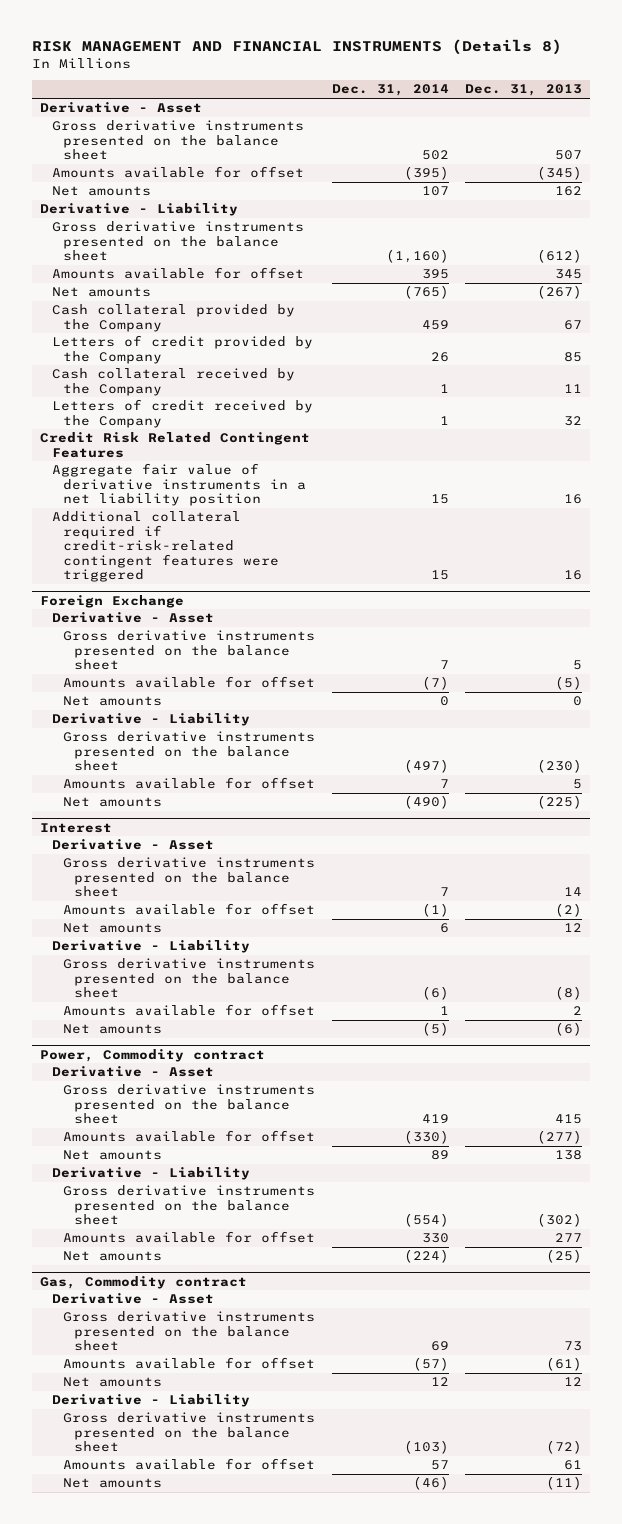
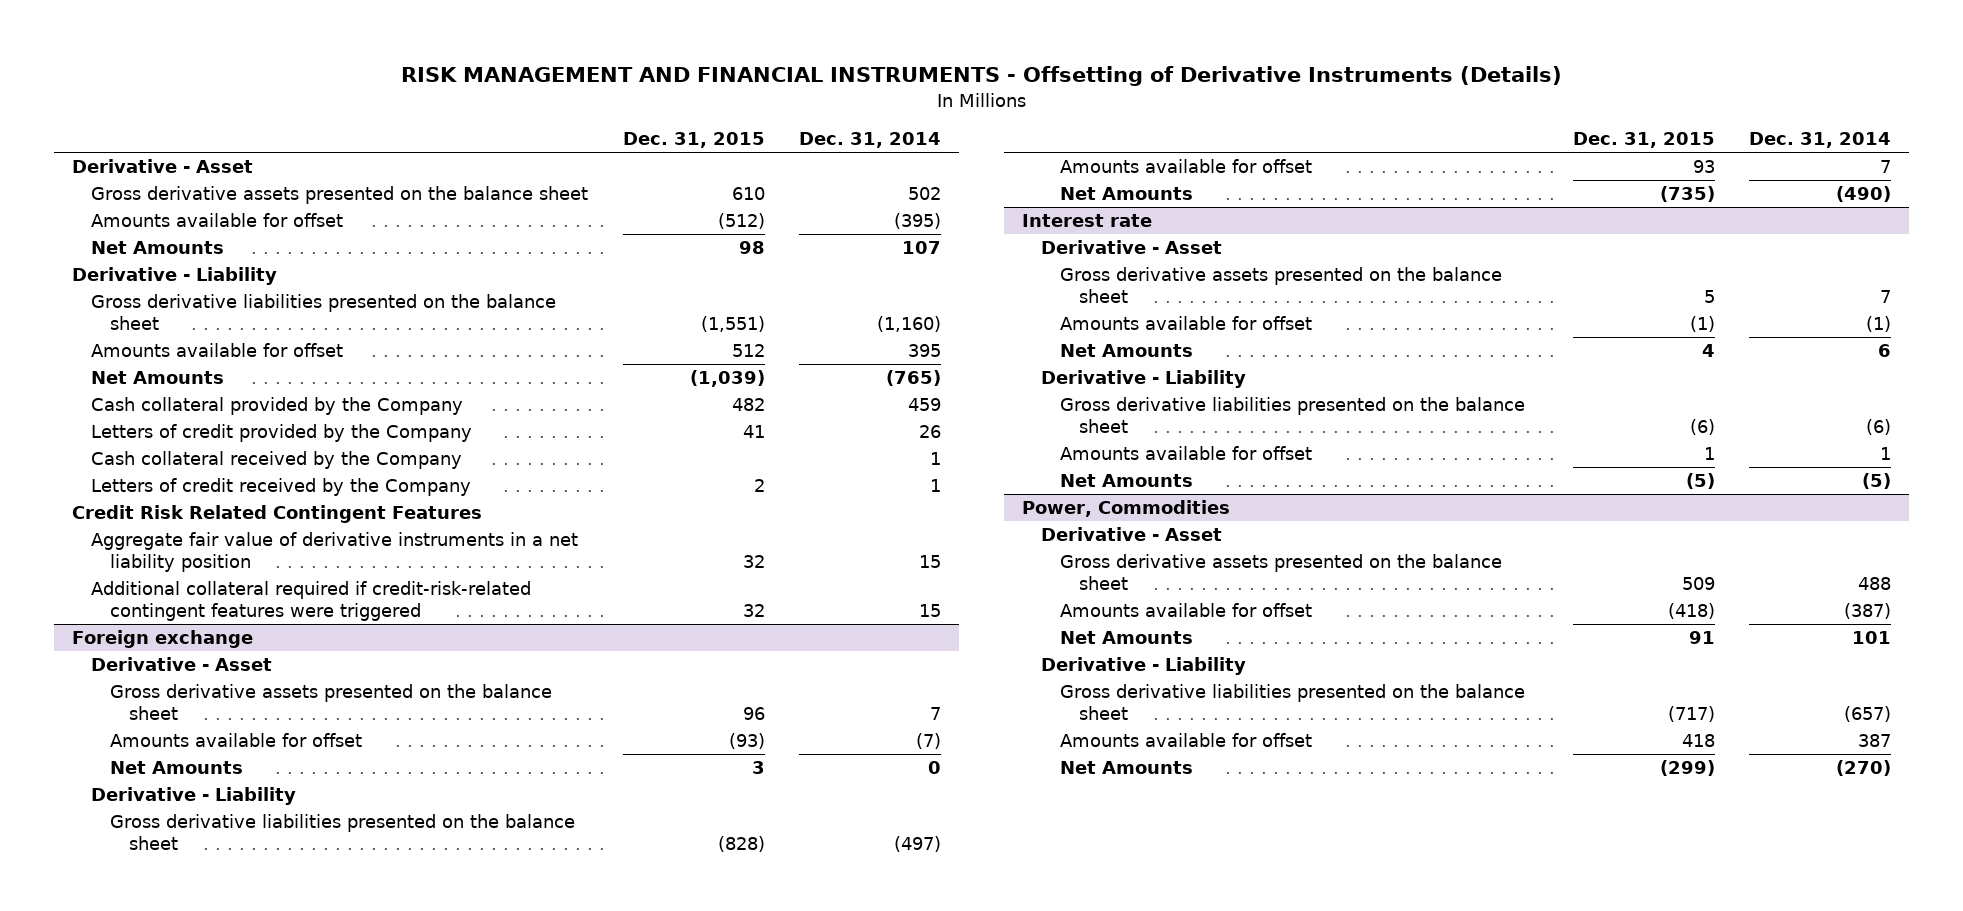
[31,39,562,56] RISK MANAGEMENT AND FINANCIAL INSTRUMENTS (Details 8) -> [400,66,1562,87] RISK MANAGEMENT AND FINANCIAL INSTRUMENTS - Offsetting of Derivative Instruments (Details)
[465,84,583,97] Dec. 31, 2013 -> none
none -> [622,132,765,149] Dec. 31, 2015
[51,120,304,161] Gross derivative instruments presented on the balance sheet -> [90,186,588,205] Gross derivative assets presented on the balance sheet
[51,186,151,197] Net amounts -> [90,241,224,255] Net Amounts
[51,221,304,262] Gross derivative instruments presented on the balance sheet -> [90,294,556,331] Gross derivative liabilities presented on the balance sheet
[51,287,151,298] Net amounts -> [90,371,224,385] Net Amounts
[40,594,185,608] Foreign Exchange -> [71,630,253,649] Foreign exchange
[63,630,316,671] Gross derivative instruments presented on the balance sheet -> [110,684,553,721] Gross derivative assets presented on the balance sheet
[63,696,163,707] Net amounts -> [110,761,244,775] Net Amounts
[63,731,316,772] Gross derivative instruments presented on the balance sheet -> [110,814,576,851] Gross derivative liabilities presented on the balance sheet
[63,797,163,808] Net amounts -> [1060,187,1194,201] Net Amounts
[40,822,113,833] Interest -> [1021,214,1152,228] Interest rate
[63,857,316,898] Gross derivative instruments presented on the balance sheet -> [1060,267,1503,304] Gross derivative assets presented on the balance sheet
[63,923,163,934] Net amounts -> [1060,344,1194,358] Net Amounts
[63,958,316,999] Gross derivative instruments presented on the balance sheet -> [1060,397,1526,434] Gross derivative liabilities presented on the balance sheet
[40,1048,266,1062] Power, Commodity contract -> none
[51,1066,214,1078] Derivative - Asset -> none
[63,1084,316,1125] Gross derivative instruments presented on the balance sheet -> none
[63,1130,316,1143] Amounts available for offset -> none
[63,1150,163,1161] Net amounts -> none
[51,1167,250,1181] Derivative - Liability -> none
[63,1185,316,1226] Gross derivative instruments presented on the balance sheet -> none
[63,1231,316,1244] Amounts available for offset -> none
[63,1251,163,1262] Net amounts -> none
[40,1275,248,1289] Gas, Commodity contract -> none
[63,1024,163,1035] Net amounts -> [1060,474,1194,488] Net Amounts
none -> [1021,500,1230,518] Power, Commodities
[63,1311,316,1352] Gross derivative instruments presented on the balance sheet -> [1060,554,1503,591] Gross derivative assets presented on the balance sheet
[430,1341,449,1352] 69 -> [1858,577,1892,591] 488
[412,1357,449,1372] (57) -> [1844,603,1892,620] (387)
[63,1377,163,1388] Net amounts -> [1060,631,1194,645] Net Amounts
[430,1377,449,1387] 12 -> [1852,631,1892,645] 101
[63,1412,316,1453] Gross derivative instruments presented on the balance sheet -> [1060,684,1526,721] Gross derivative liabilities presented on the balance sheet
[403,1440,449,1455] (103) -> [1844,706,1892,723] (657)
[430,1460,449,1471] 57 -> [1858,734,1892,748] 387
[63,1478,163,1489] Net amounts -> [1060,761,1194,775] Net Amounts
[412,1476,449,1491] (46) -> [1836,760,1892,777] (270)

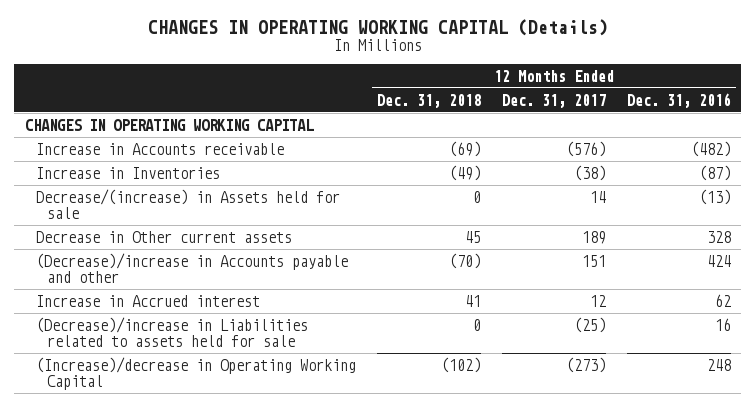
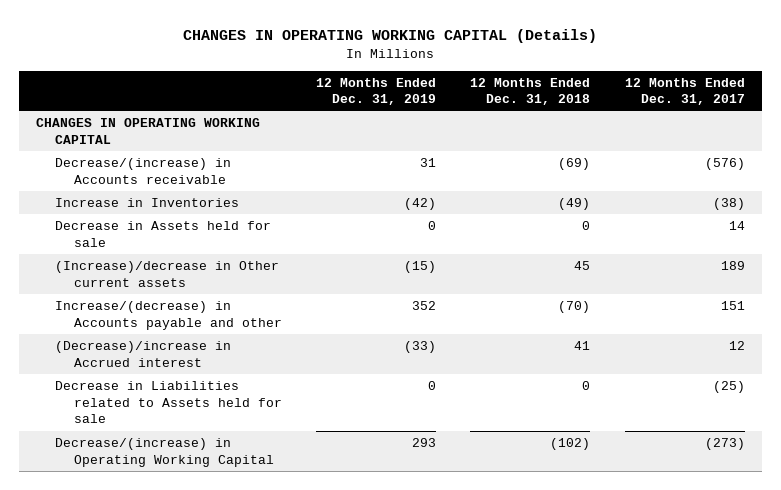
[626,92,731,108] Dec. 31, 2016 -> none
none -> [316,77,437,106] 12 Months Ended Dec. 31, 2019
[35,142,284,155] Increase in Accounts receivable -> [55,157,232,184] Decrease/(increase) in Accounts receivable
[35,188,340,220] Decrease/(increase) in Assets held for sale -> [55,220,272,247] Decrease in Assets held for sale
[35,230,292,243] Decrease in Other current assets -> [55,260,280,287] (Increase)/decrease in Other current assets
[35,252,348,284] (Decrease)/increase in Accounts payable and other -> [55,300,283,330] Increase/(decrease) in Accounts payable and other
[35,294,260,307] Increase in Accrued interest -> [55,340,232,367] (Decrease)/increase in Accrued interest
[35,316,308,348] (Decrease)/increase in Liabilities related to assets held for sale -> [55,380,283,424] Decrease in Liabilities related to Assets held for sale
[35,356,356,391] (Increase)/decrease in Operating Working Capital -> [55,437,275,467] Decrease/(increase) in Operating Working Capital

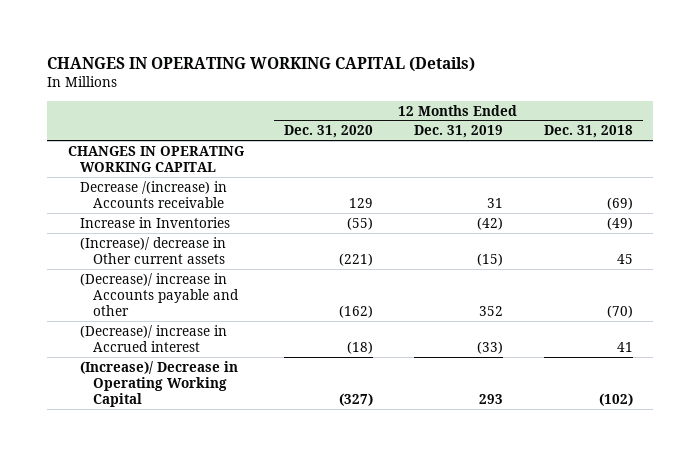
[624,77,745,106] 12 Months Ended Dec. 31, 2017 -> none
none -> [284,125,374,139] Dec. 31, 2020
[55,157,232,184] Decrease/(increase) in Accounts receivable -> [80,180,228,209] Decrease /(increase) in Accounts receivable
[55,220,272,247] Decrease in Assets held for sale -> none
[55,380,283,424] Decrease in Liabilities related to Assets held for sale -> none
[55,260,280,287] (Increase)/decrease in Other current assets -> [80,236,227,265] (Increase)/ decrease in Other current assets
[55,300,283,330] Increase/(decrease) in Accounts payable and other -> [80,272,240,317] (Decrease)/ increase in Accounts payable and other
[55,340,232,367] (Decrease)/increase in Accrued interest -> [80,324,228,353] (Decrease)/ increase in Accrued interest
[55,437,275,467] Decrease/(increase) in Operating Working Capital -> [80,360,239,408] (Increase)/ Decrease in Operating Working Capital

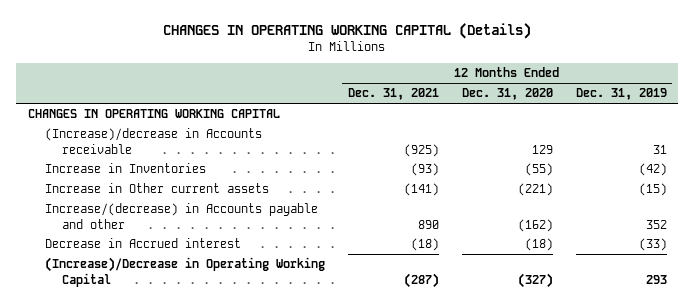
[543,125,633,139] Dec. 31, 2018 -> none
none -> [347,88,439,101] Dec. 31, 2021
[80,180,228,209] Decrease /(increase) in Accounts receivable -> [44,128,262,154] (Increase)/decrease in Accounts receivable
[80,236,227,265] (Increase)/ decrease in Other current assets -> [44,183,269,194] Increase in Other current assets
[80,272,240,317] (Decrease)/ increase in Accounts payable and other -> [44,203,318,229] Increase/(decrease) in Accounts payable and other
[80,324,228,353] (Decrease)/ increase in Accrued interest -> [44,238,241,249] Decrease in Accrued interest
[80,360,239,408] (Increase)/ Decrease in Operating Working Capital -> [44,257,325,287] (Increase)/Decrease in Operating Working Capital

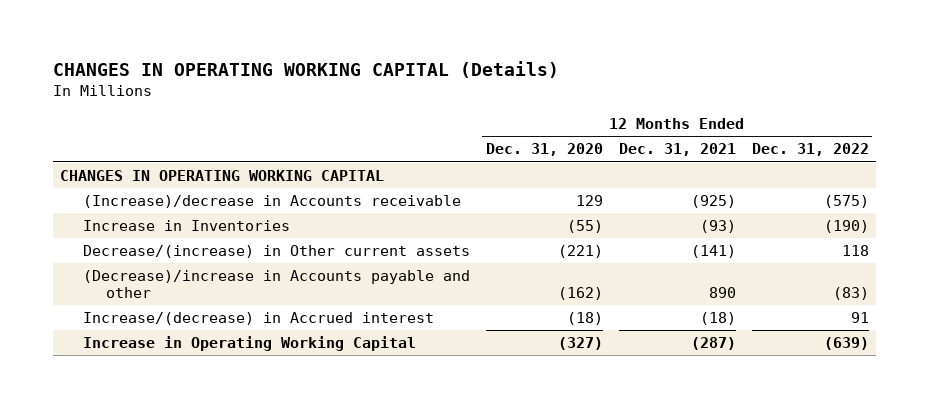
[575,88,667,101] Dec. 31, 2019 -> none
none -> [751,143,869,157] Dec. 31, 2022
[44,183,269,194] Increase in Other current assets -> [83,245,471,259] Decrease/(increase) in Other current assets
[44,203,318,229] Increase/(decrease) in Accounts payable and other -> [83,270,471,299] (Decrease)/increase in Accounts payable and other
[44,238,241,249] Decrease in Accrued interest -> [83,312,435,326] Increase/(decrease) in Accrued interest
[44,257,325,287] (Increase)/Decrease in Operating Working Capital -> [83,336,417,352] Increase in Operating Working Capital

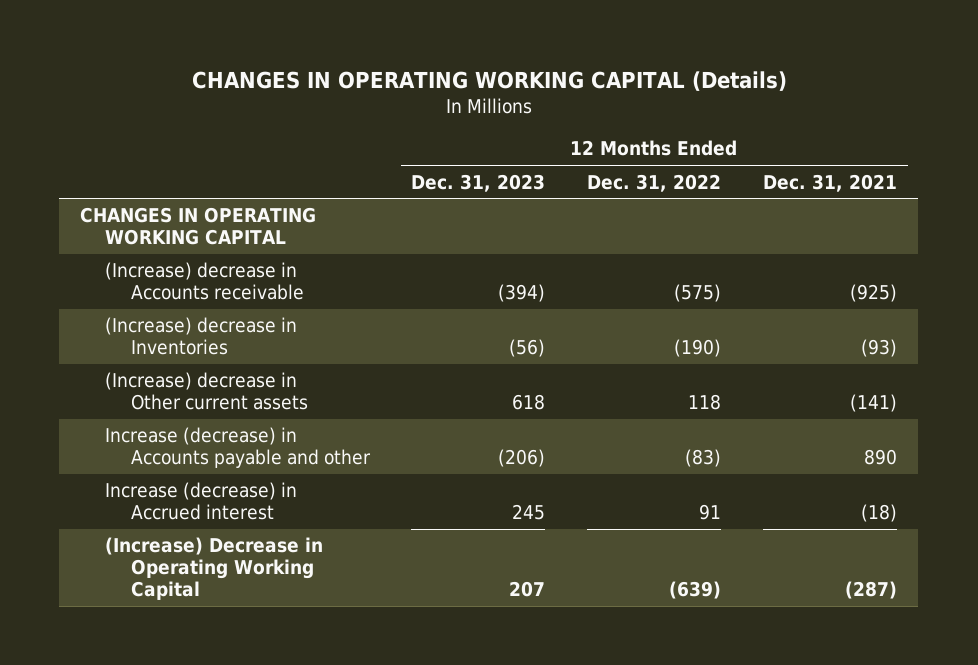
[486,143,604,157] Dec. 31, 2020 -> none
none -> [411,173,546,192] Dec. 31, 2023
[83,195,462,209] (Increase)/decrease in Accounts receivable -> [105,262,304,301] (Increase) decrease in Accounts receivable
[83,220,291,232] Increase in Inventories -> [105,317,298,356] (Increase) decrease in Inventories
[83,245,471,259] Decrease/(increase) in Other current assets -> [105,372,308,411] (Increase) decrease in Other current assets
[83,270,471,299] (Decrease)/increase in Accounts payable and other -> [105,427,371,469] Increase (decrease) in Accounts payable and other
[83,312,435,326] Increase/(decrease) in Accrued interest -> [105,482,298,521] Increase (decrease) in Accrued interest
[83,336,417,352] Increase in Operating Working Capital -> [105,537,324,601] (Increase) Decrease in Operating Working Capital

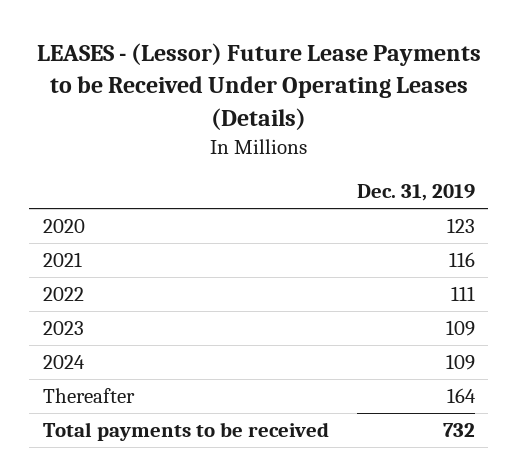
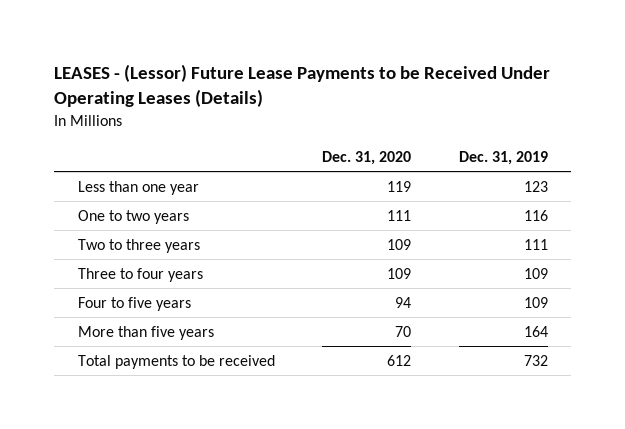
none -> [322,150,412,165] Dec. 31, 2020
[42,218,85,233] 2020 -> [77,180,199,195] Less than one year
[42,251,82,267] 2021 -> [77,209,189,224] One to two years
[42,286,84,301] 2022 -> [77,238,200,253] Two to three years
[42,320,84,335] 2023 -> [77,267,203,282] Three to four years
[42,354,85,369] 2024 -> [77,296,191,311] Four to five years
[42,387,135,403] Thereafter -> [77,325,214,340] More than five years

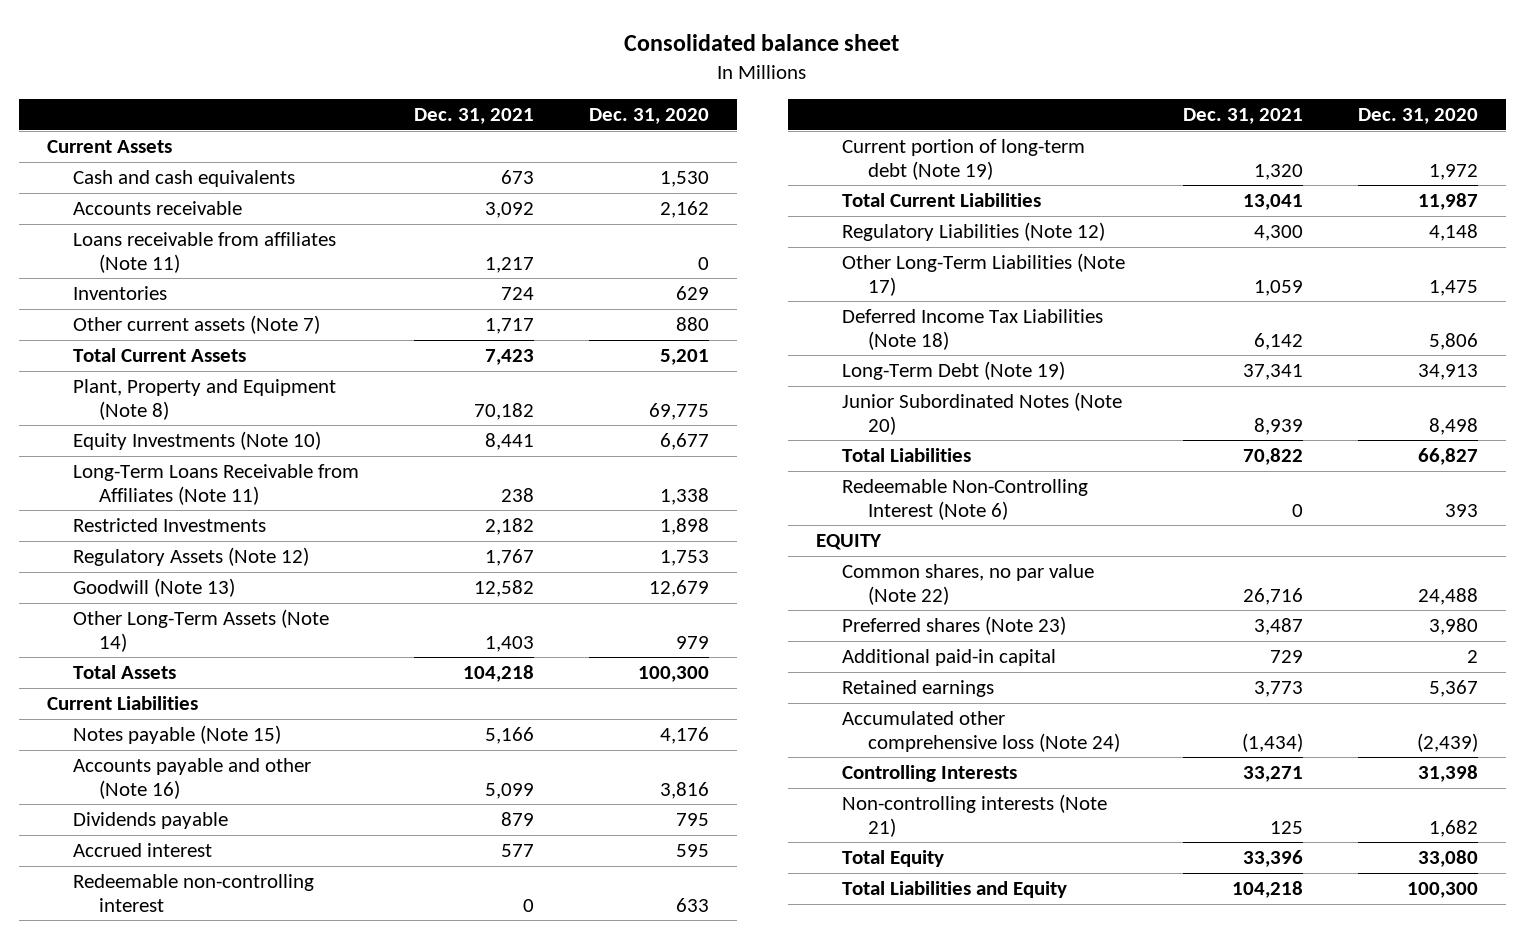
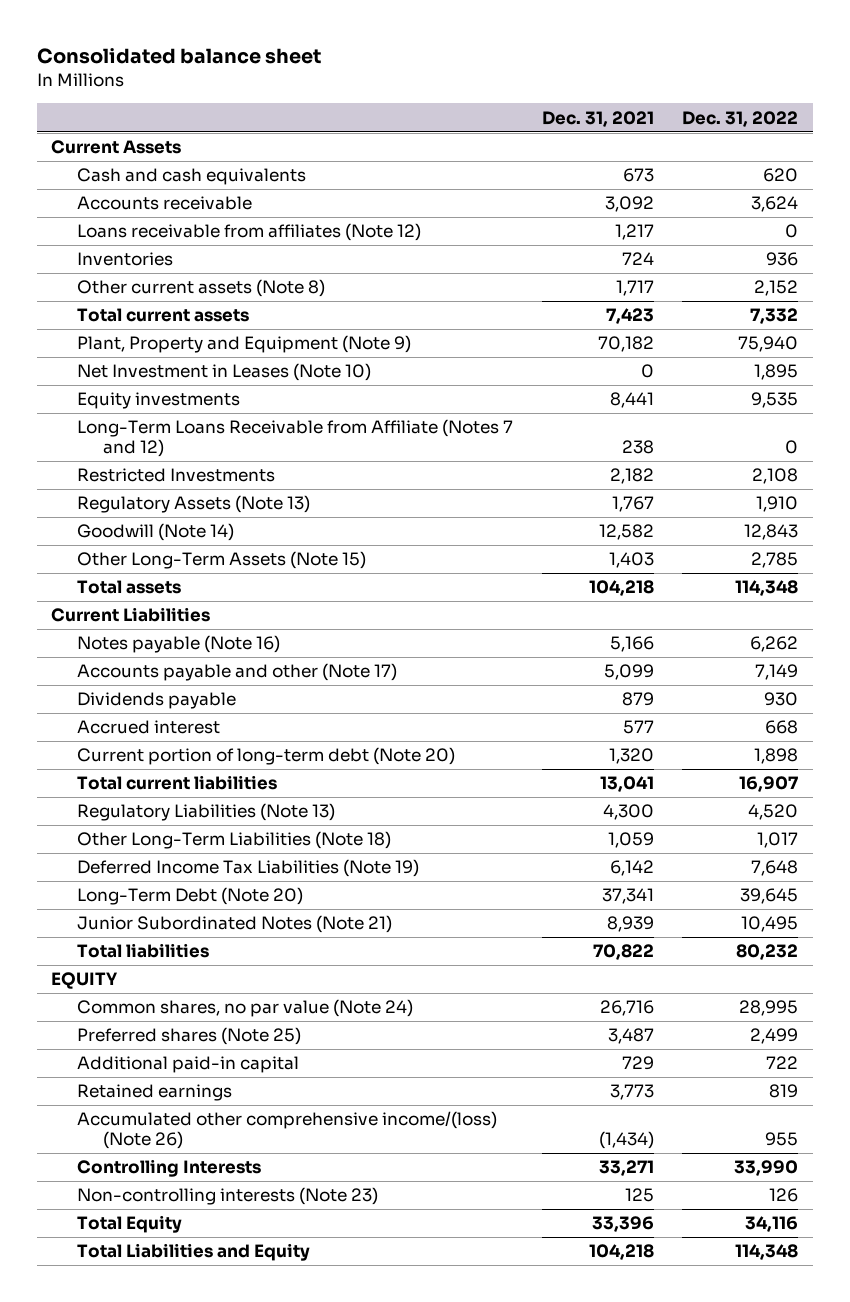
[589,108,710,125] Dec. 31, 2020 -> none
none -> [682,110,799,127] Dec. 31, 2022
[72,231,336,273] Loans receivable from affiliates (Note 11) -> [77,223,422,242] Loans receivable from affiliates (Note 12)
[72,314,320,334] Other current assets (Note 7) -> [77,279,326,298] Other current assets (Note 8)
[72,347,246,362] Total Current Assets -> [77,308,250,323] Total current assets
[72,378,336,420] Plant, Property and Equipment (Note 8) -> [77,335,412,354] Plant, Property and Equipment (Note 9)
none -> [77,363,372,382] Net Investment in Leases (Note 10)
[72,430,321,450] Equity Investments (Note 10) -> [77,392,241,410] Equity investments
[72,463,359,505] Long-Term Loans Receivable from Affiliates (Note 11) -> [77,419,514,458] Long-Term Loans Receivable from Affiliate (Notes 7 and 12)
[72,546,309,566] Regulatory Assets (Note 12) -> [77,495,311,514] Regulatory Assets (Note 13)
[72,577,235,597] Goodwill (Note 13) -> [77,523,235,542] Goodwill (Note 14)
[72,608,329,652] Other Long-Term Assets (Note 14) -> [77,551,367,570] Other Long-Term Assets (Note 15)
[72,664,176,679] Total Assets -> [77,580,182,595] Total assets
[72,724,281,744] Notes payable (Note 15) -> [77,635,281,654] Notes payable (Note 16)
[72,757,311,799] Accounts payable and other (Note 16) -> [77,663,398,682] Accounts payable and other (Note 17)
[72,873,314,912] Redeemable non-controlling interest -> none
[841,478,1088,520] Redeemable Non-Controlling Interest (Note 6) -> none
[841,138,1085,180] Current portion of long-term debt (Note 19) -> [77,747,456,766] Current portion of long-term debt (Note 20)
[841,192,1041,207] Total Current Liabilities -> [77,775,278,791] Total current liabilities
[841,221,1105,241] Regulatory Liabilities (Note 12) -> [77,803,336,822] Regulatory Liabilities (Note 13)
[841,252,1125,296] Other Long-Term Liabilities (Note 17) -> [77,831,392,850] Other Long-Term Liabilities (Note 18)
[841,308,1103,350] Deferred Income Tax Liabilities (Note 18) -> [77,859,420,878] Deferred Income Tax Liabilities (Note 19)
[841,360,1065,380] Long-Term Debt (Note 19) -> [77,887,304,906] Long-Term Debt (Note 20)
[841,391,1122,435] Junior Subordinated Notes (Note 20) -> [77,915,393,934] Junior Subordinated Notes (Note 21)
[841,447,971,462] Total Liabilities -> [77,943,210,959] Total liabilities
[841,563,1094,605] Common shares, no par value (Note 22) -> [77,999,414,1018] Common shares, no par value (Note 24)
[841,615,1066,635] Preferred shares (Note 23) -> [77,1027,302,1046] Preferred shares (Note 25)
[841,710,1121,752] Accumulated other comprehensive loss (Note 24) -> [77,1111,498,1150] Accumulated other comprehensive income/(loss) (Note 26)
[841,793,1107,837] Non-controlling interests (Note 21) -> [77,1187,379,1206] Non-controlling interests (Note 23)

